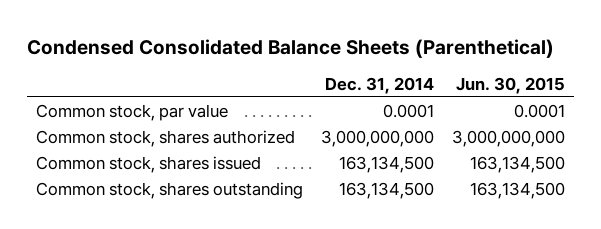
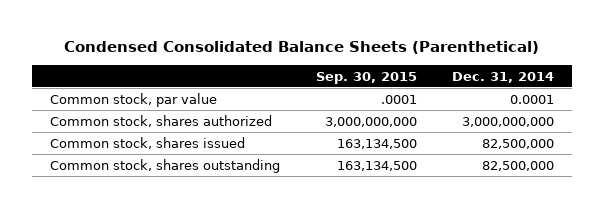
[455,76,565,94] Jun. 30, 2015 -> none
none -> [315,71,417,84] Sep. 30, 2015
[339,155,435,173] 163,134,500 -> [482,138,555,149] 82,500,000
[339,181,435,199] 163,134,500 -> [482,160,555,171] 82,500,000

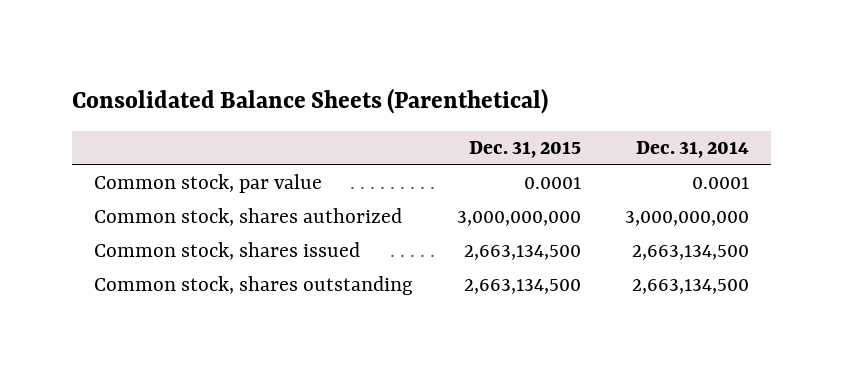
[64,41,540,55] Condensed Consolidated Balance Sheets (Parenthetical) -> [72,88,549,115] Consolidated Balance Sheets (Parenthetical)
[315,71,417,84] Sep. 30, 2015 -> none
none -> [469,141,582,159] Dec. 31, 2015
[482,138,555,149] 82,500,000 -> [631,245,749,261] 2,663,134,500
[482,160,555,171] 82,500,000 -> [631,279,749,295] 2,663,134,500

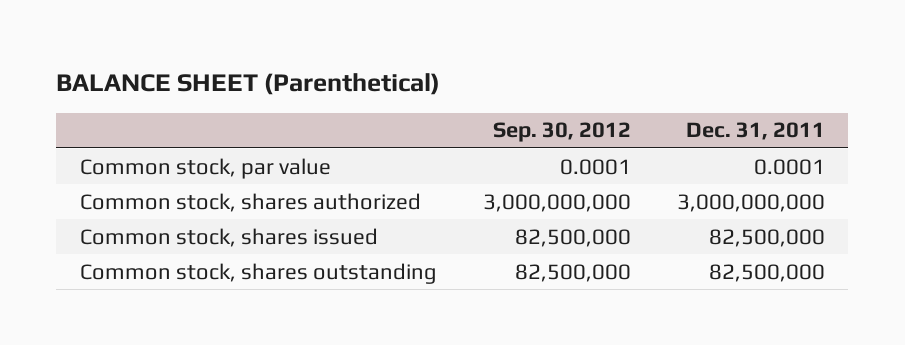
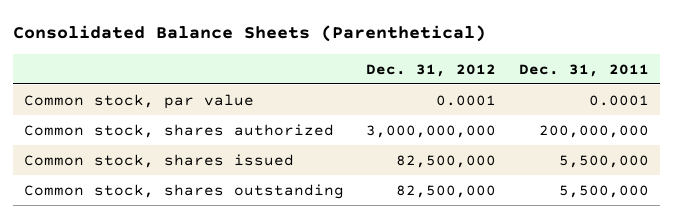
[56,72,441,95] BALANCE SHEET (Parenthetical) -> [12,24,486,42] Consolidated Balance Sheets (Parenthetical)
[492,122,631,143] Sep. 30, 2012 -> none
none -> [366,63,497,77] Dec. 31, 2012
[677,193,826,212] 3,000,000,000 -> [538,124,649,138] 200,000,000
[709,228,826,247] 82,500,000 -> [558,154,649,168] 5,500,000
[709,263,826,282] 82,500,000 -> [558,184,649,198] 5,500,000

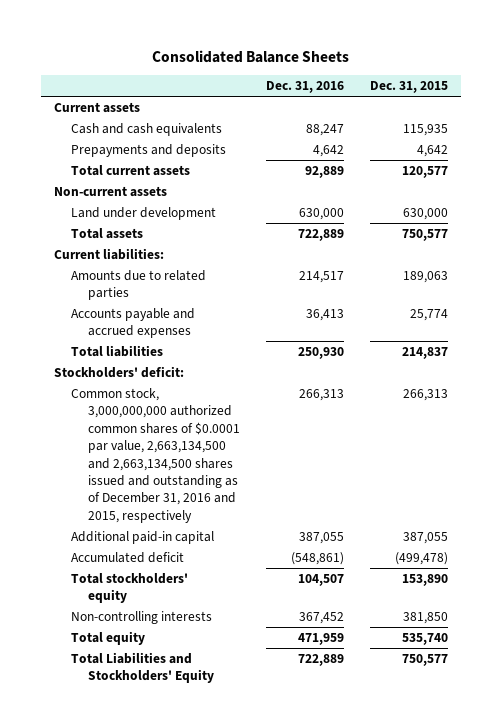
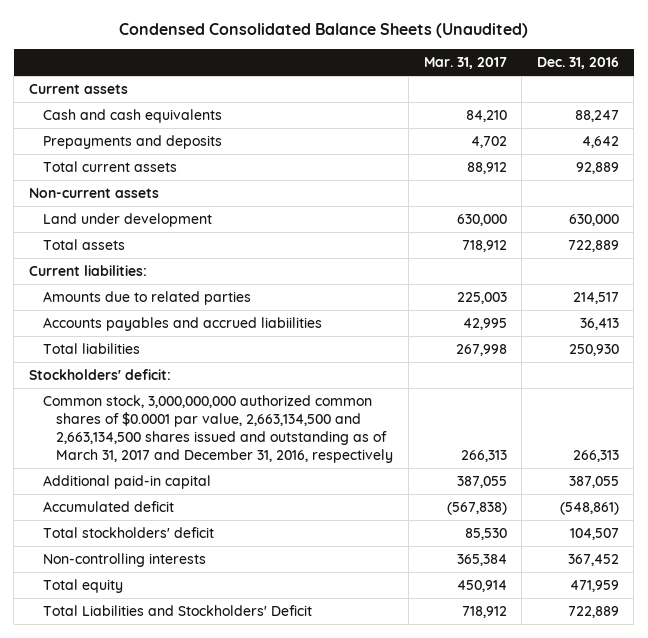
[151,49,349,63] Consolidated Balance Sheets -> [118,23,528,39] Condensed Consolidated Balance Sheets (Unaudited)
[369,81,448,94] Dec. 31, 2015 -> none
none -> [423,57,507,70] Mar. 31, 2017
[70,307,195,339] Accounts payable and accrued expenses -> [42,317,322,332] Accounts payables and accrued liabiilities
[70,387,240,523] Common stock, 3,000,000,000 authorized common shares of $0.0001 par value, 2,663,134,500 and 2,663,134,500 shares issued and outstanding as of December 31, 2016 and 2015, respectively -> [42,395,394,463] Common stock, 3,000,000,000 authorized common shares of $0.0001 par value, 2,663,134,500 and 2,663,134,500 shares issued and outstanding as of March 31, 2017 and December 31, 2016, respectively
[70,572,188,604] Total stockholders' equity -> [42,527,214,539] Total stockholders' deficit
[70,651,214,684] Total Liabilities and Stockholders' Equity -> [42,605,312,617] Total Liabilities and Stockholders' Deficit

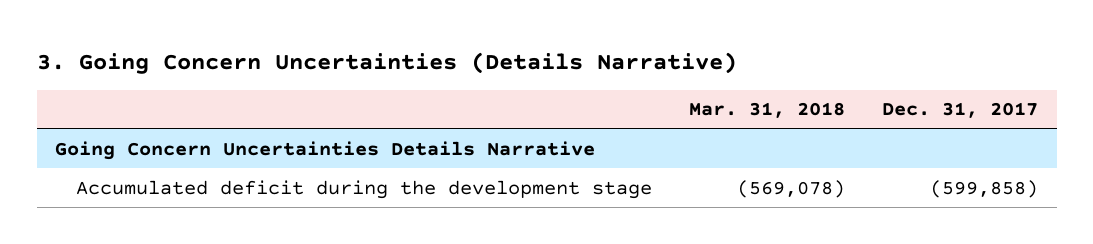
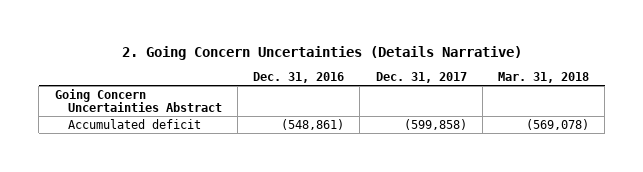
[36,51,737,74] 3. Going Concern Uncertainties (Details Narrative) -> [121,45,522,60] 2. Going Concern Uncertainties (Details Narrative)
none -> [253,72,345,84] Dec. 31, 2016
[55,140,596,160] Going Concern Uncertainties Details Narrative -> [54,88,222,113] Going Concern Uncertainties Abstract
[76,179,653,199] Accumulated deficit during the development stage -> [67,118,201,129] Accumulated deficit

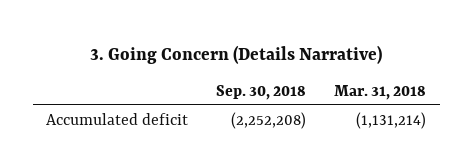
[121,45,522,60] 2. Going Concern Uncertainties (Details Narrative) -> [90,44,383,64] 3. Going Concern (Details Narrative)
[253,72,345,84] Dec. 31, 2016 -> none
[375,72,467,84] Dec. 31, 2017 -> none
none -> [216,84,307,100] Sep. 30, 2018
[54,88,222,113] Going Concern Uncertainties Abstract -> none
[525,118,589,130] (569,078) -> [355,111,426,129] (1,131,214)

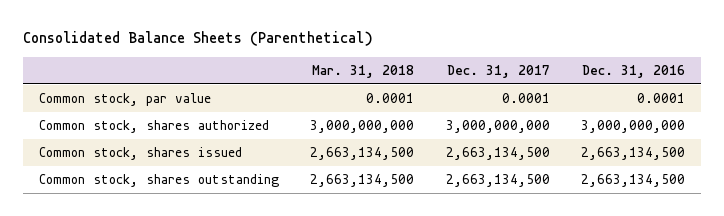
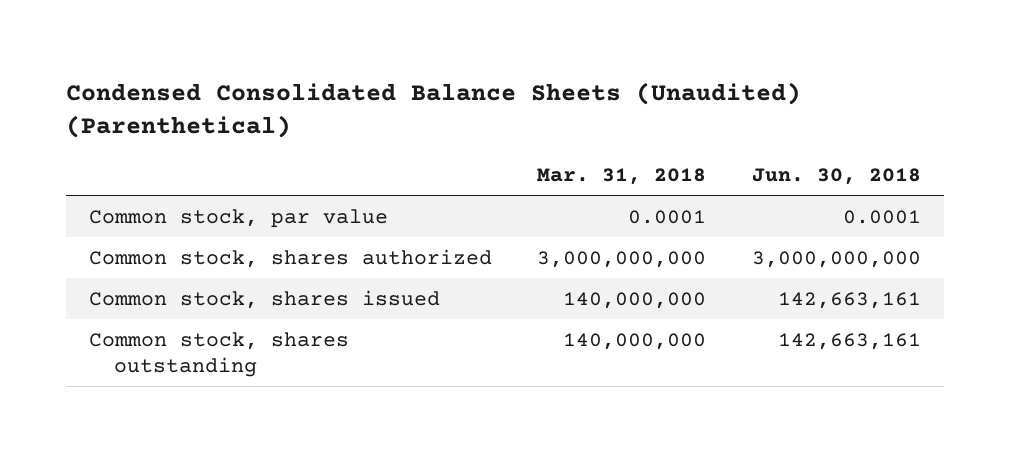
[22,31,373,47] Consolidated Balance Sheets (Parenthetical) -> [65,81,801,139] Condensed Consolidated Balance Sheets (Unaudited) (Parenthetical)
[446,64,550,78] Dec. 31, 2017 -> none
[582,64,686,78] Dec. 31, 2016 -> none
none -> [751,168,921,186] Jun. 30, 2018
[310,147,415,161] 2,663,134,500 -> [563,291,707,309] 140,000,000
[310,174,415,188] 2,663,134,500 -> [563,332,707,350] 140,000,000

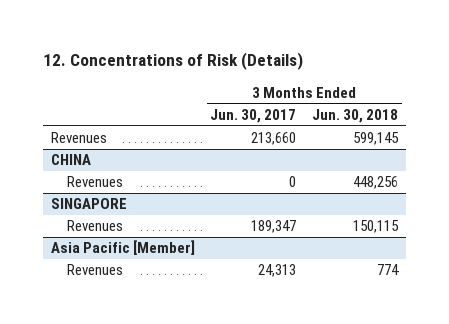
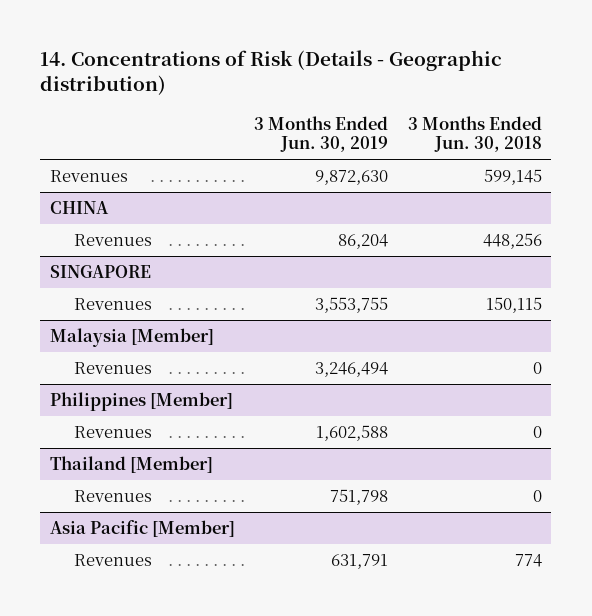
[43,52,304,71] 12. Concentrations of Risk (Details) -> [40,49,503,96] 14. Concentrations of Risk (Details - Geographic distribution)
[210,109,297,124] Jun. 30, 2017 -> none
none -> [254,115,389,153] 3 Months Ended Jun. 30, 2019
none -> [49,328,214,348] Malaysia [Member]
none -> [73,362,152,375] Revenues
none -> [49,392,233,412] Philippines [Member]
none -> [73,426,152,439] Revenues
none -> [49,456,213,474] Thailand [Member]
none -> [73,490,152,503] Revenues

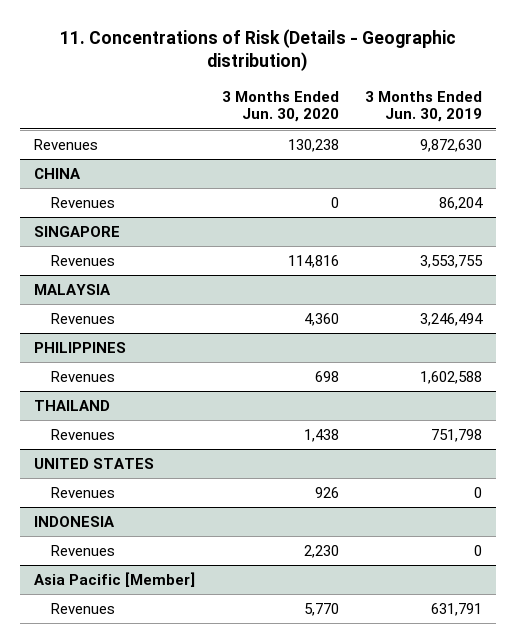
[40,49,503,96] 14. Concentrations of Risk (Details - Geographic distribution) -> [60,28,457,71] 11. Concentrations of Risk (Details - Geographic distribution)
[407,115,542,153] 3 Months Ended Jun. 30, 2018 -> none
none -> [221,90,339,123] 3 Months Ended Jun. 30, 2020
[49,328,214,348] Malaysia [Member] -> [33,284,111,296] MALAYSIA
[49,392,233,412] Philippines [Member] -> [33,342,126,354] PHILIPPINES
[49,456,213,474] Thailand [Member] -> [33,400,110,412] THAILAND
none -> [33,458,154,470] UNITED STATES
none -> [51,487,116,499] Revenues
none -> [33,516,115,528] INDONESIA
none -> [51,545,116,557] Revenues

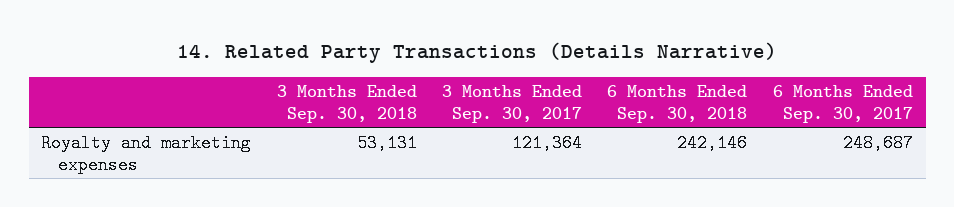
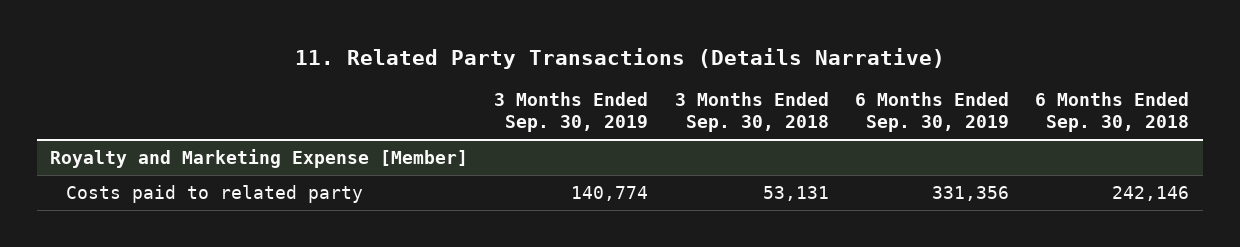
[177,42,778,64] 14. Related Party Transactions (Details Narrative) -> [294,47,945,69] 11. Related Party Transactions (Details Narrative)
[442,84,583,123] 3 Months Ended Sep. 30, 2017 -> none
[772,84,913,123] 6 Months Ended Sep. 30, 2017 -> none
none -> [494,92,649,133] 3 Months Ended Sep. 30, 2019
none -> [855,92,1010,133] 6 Months Ended Sep. 30, 2019
none -> [50,148,469,168] Royalty and Marketing Expense [Member]
[41,133,252,174] Royalty and marketing expenses -> [65,184,363,203] Costs paid to related party

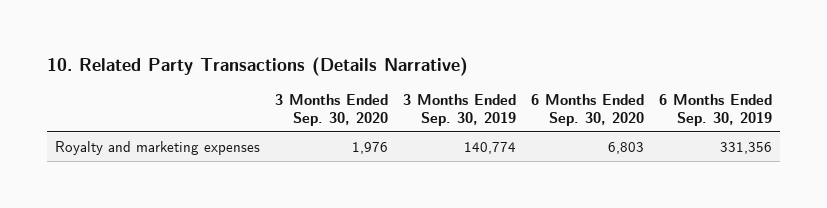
[294,47,945,69] 11. Related Party Transactions (Details Narrative) -> [47,56,469,76] 10. Related Party Transactions (Details Narrative)
[674,92,829,133] 3 Months Ended Sep. 30, 2018 -> none
[1035,92,1190,133] 6 Months Ended Sep. 30, 2018 -> none
none -> [274,93,388,127] 3 Months Ended Sep. 30, 2020
none -> [530,93,644,127] 6 Months Ended Sep. 30, 2020
[50,148,469,168] Royalty and Marketing Expense [Member] -> none
[65,184,363,203] Costs paid to related party -> [54,141,260,156] Royalty and marketing expenses

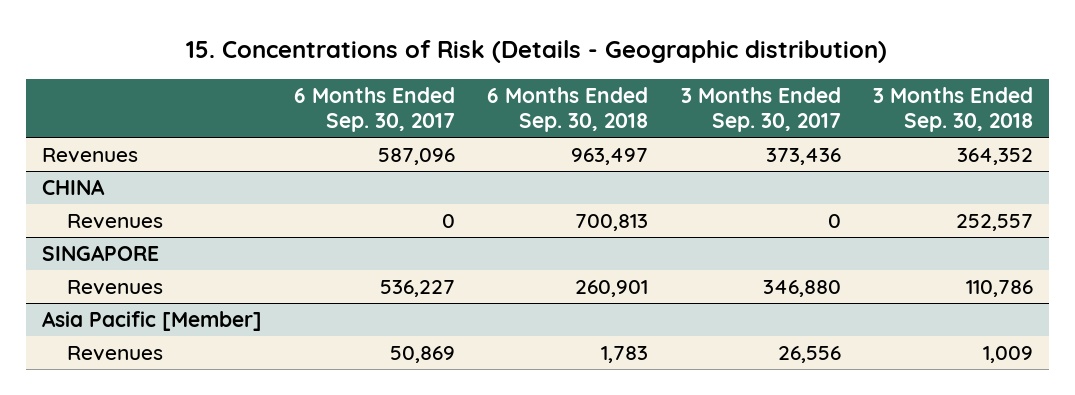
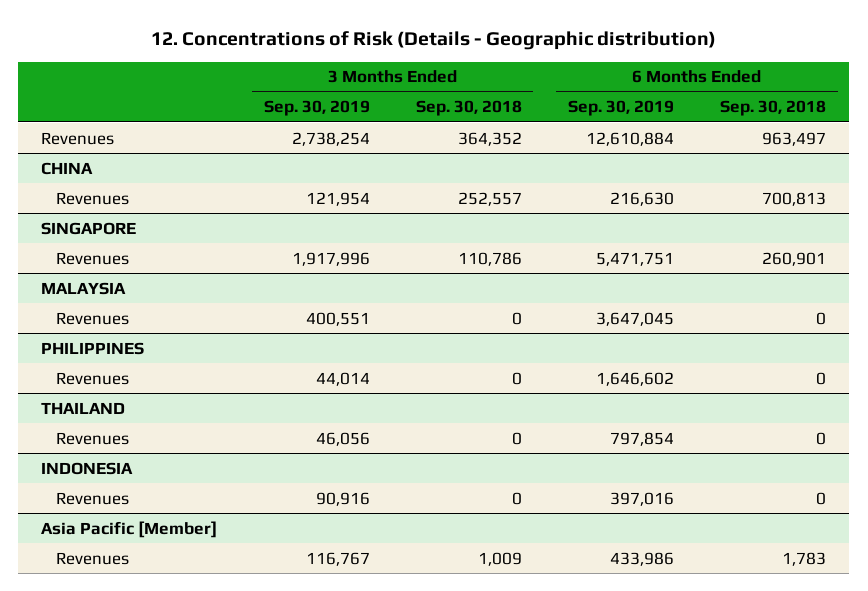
[186,40,888,64] 15. Concentrations of Risk (Details - Geographic distribution) -> [150,30,716,50] 12. Concentrations of Risk (Details - Geographic distribution)
[294,87,456,133] 6 Months Ended Sep. 30, 2017 -> none
[680,87,841,133] 3 Months Ended Sep. 30, 2017 -> none
none -> [263,100,370,117] Sep. 30, 2019
none -> [567,100,674,117] Sep. 30, 2019
none -> [41,281,127,295] MALAYSIA
none -> [55,311,129,325] Revenues
none -> [41,341,145,355] PHILIPPINES
none -> [55,371,129,385] Revenues
none -> [41,401,126,414] THAILAND
none -> [55,431,129,445] Revenues
none -> [41,461,134,475] INDONESIA
none -> [55,491,129,505] Revenues

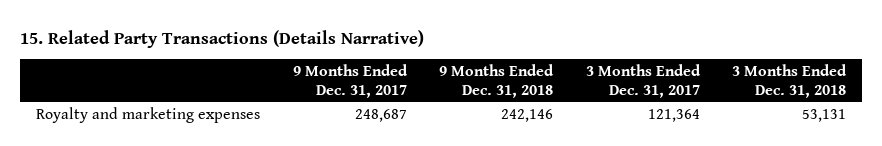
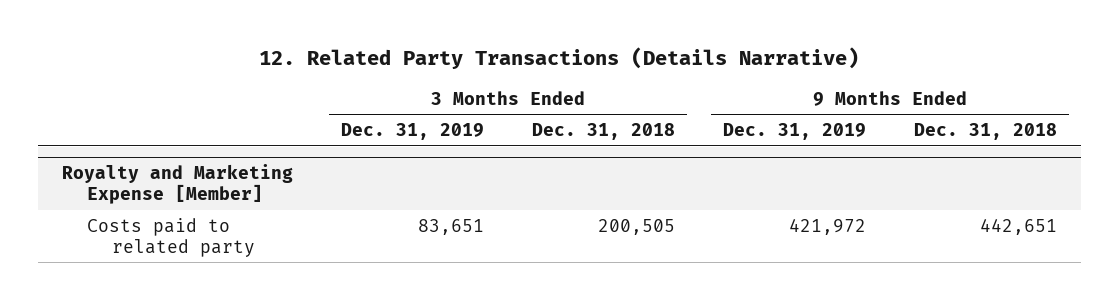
[19,29,424,48] 15. Related Party Transactions (Details Narrative) -> [259,46,860,69] 12. Related Party Transactions (Details Narrative)
[292,63,408,98] 9 Months Ended Dec. 31, 2017 -> none
[585,63,701,98] 3 Months Ended Dec. 31, 2017 -> none
none -> [340,123,484,141] Dec. 31, 2019
none -> [722,123,866,141] Dec. 31, 2019
[36,107,261,124] Royalty and marketing expenses -> none
none -> [61,164,293,204] Royalty and Marketing Expense [Member]
none -> [86,217,256,257] Costs paid to related party

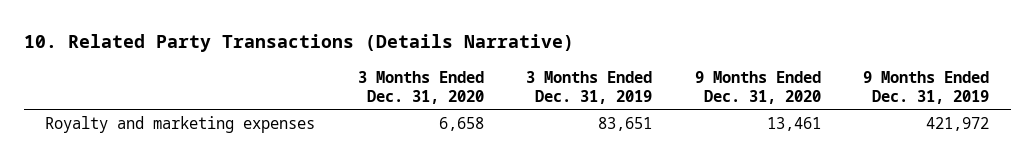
[259,46,860,69] 12. Related Party Transactions (Details Narrative) -> [23,34,574,53] 10. Related Party Transactions (Details Narrative)
[531,123,675,141] Dec. 31, 2018 -> none
[914,123,1058,141] Dec. 31, 2018 -> none
none -> [357,70,484,104] 3 Months Ended Dec. 31, 2020
none -> [694,70,821,104] 9 Months Ended Dec. 31, 2020
[61,164,293,204] Royalty and Marketing Expense [Member] -> none
[86,217,256,257] Costs paid to related party -> [45,115,316,133] Royalty and marketing expenses

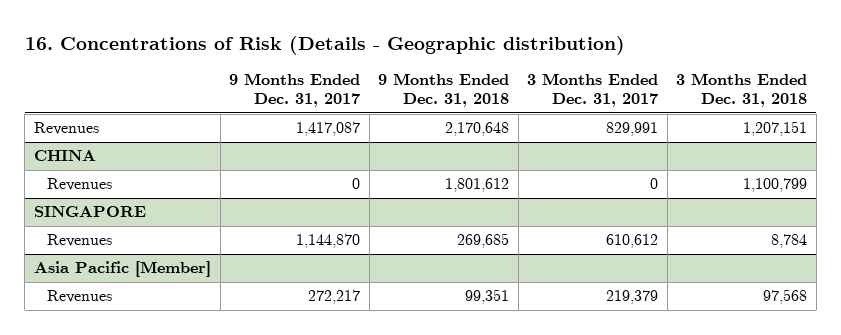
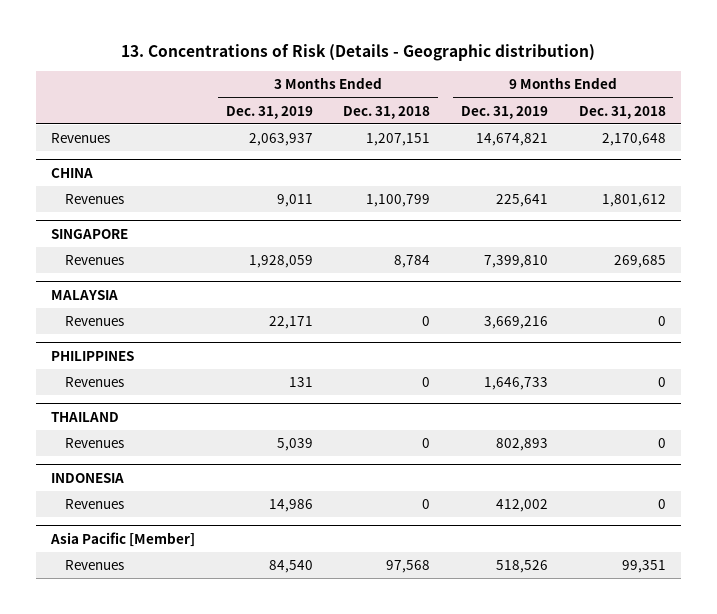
[24,35,625,55] 16. Concentrations of Risk (Details - Geographic distribution) -> [121,44,596,62] 13. Concentrations of Risk (Details - Geographic distribution)
[229,73,361,108] 9 Months Ended Dec. 31, 2017 -> none
[527,73,659,108] 3 Months Ended Dec. 31, 2017 -> none
none -> [225,105,313,119] Dec. 31, 2019
none -> [461,105,549,119] Dec. 31, 2019
none -> [51,289,119,300] MALAYSIA
none -> [64,316,124,327] Revenues
none -> [51,350,135,361] PHILIPPINES
none -> [64,377,124,388] Revenues
none -> [51,411,120,422] THAILAND
none -> [64,438,124,449] Revenues
none -> [51,472,125,483] INDONESIA
none -> [64,499,124,510] Revenues

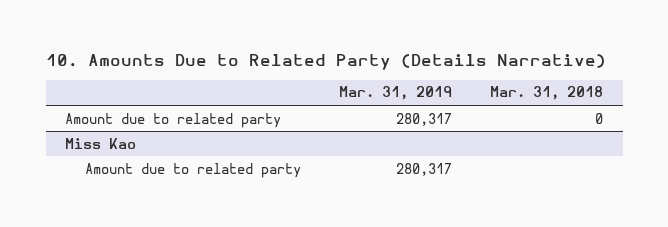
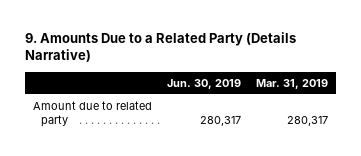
[45,54,606,71] 10. Amounts Due to Related Party (Details Narrative) -> [25,31,297,63] 9. Amounts Due to a Related Party (Details Narrative)
[490,86,604,101] Mar. 31, 2018 -> none
none -> [167,78,242,89] Jun. 30, 2019
[64,137,136,149] Miss Kao -> none
[84,162,301,178] Amount due to related party -> none

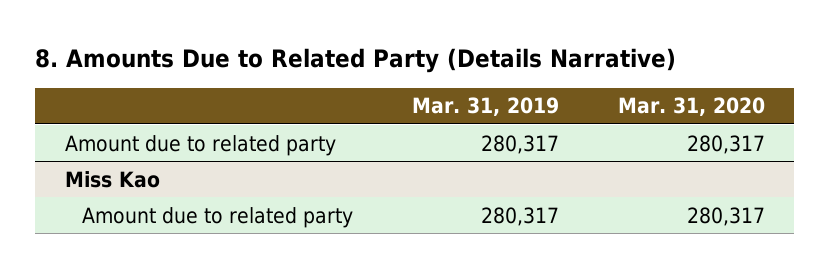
[25,31,297,63] 9. Amounts Due to a Related Party (Details Narrative) -> [35,48,677,74] 8. Amounts Due to Related Party (Details Narrative)
[167,78,242,89] Jun. 30, 2019 -> none
none -> [617,97,765,117] Mar. 31, 2020
none -> [64,170,160,188] Miss Kao
none -> [82,206,354,228] Amount due to related party

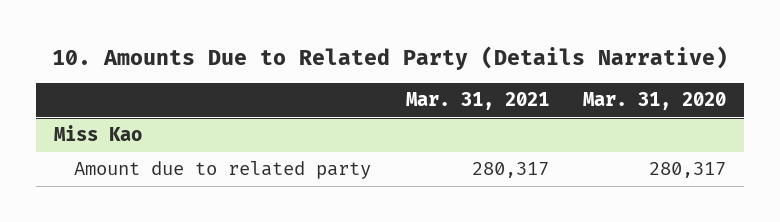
[35,48,677,74] 8. Amounts Due to Related Party (Details Narrative) -> [51,45,728,70] 10. Amounts Due to Related Party (Details Narrative)
[411,97,559,117] Mar. 31, 2019 -> none
none -> [405,92,549,111] Mar. 31, 2021
[64,134,336,156] Amount due to related party -> none

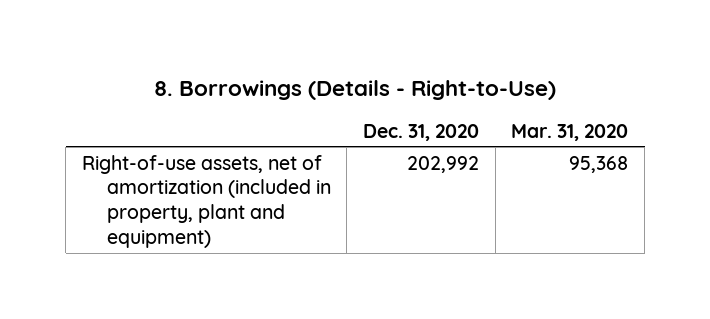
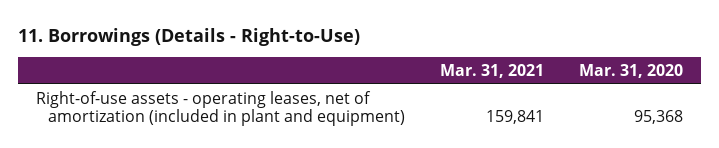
[154,79,557,100] 8. Borrowings (Details - Right-to-Use) -> [18,27,361,46] 11. Borrowings (Details - Right-to-Use)
[363,123,480,141] Dec. 31, 2020 -> none
none -> [439,63,544,78] Mar. 31, 2021
[81,154,331,248] Right-of-use assets, net of amortization (included in property, plant and equipment) -> [35,90,405,126] Right-of-use assets - operating leases, net of amortization (included in plant and equipment)

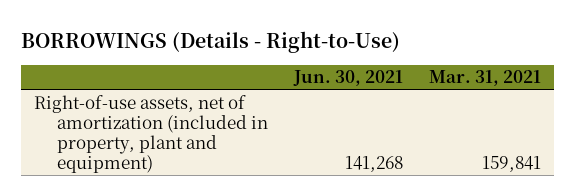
[18,27,361,46] 11. Borrowings (Details - Right-to-Use) -> [21,30,401,53] BORROWINGS (Details - Right-to-Use)
[578,63,683,78] Mar. 31, 2020 -> none
none -> [293,70,404,87] Jun. 30, 2021
[35,90,405,126] Right-of-use assets - operating leases, net of amortization (included in plant and equipment) -> [34,94,269,174] Right-of-use assets, net of amortization (included in property, plant and equipment)

